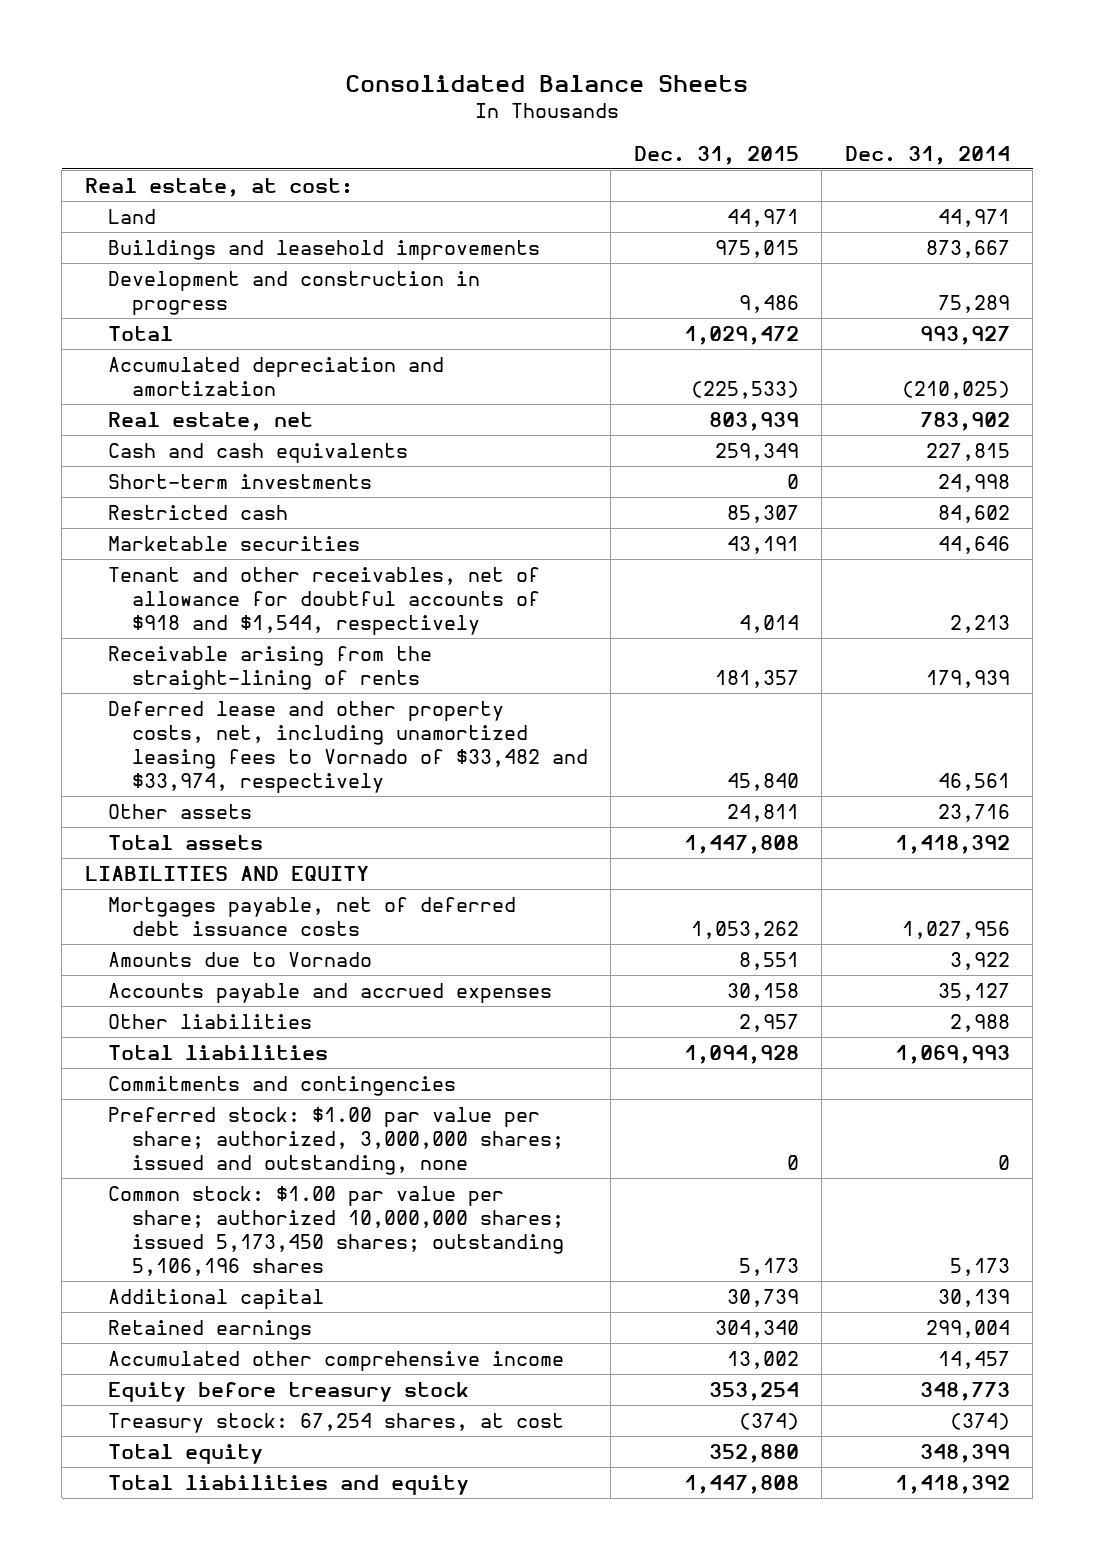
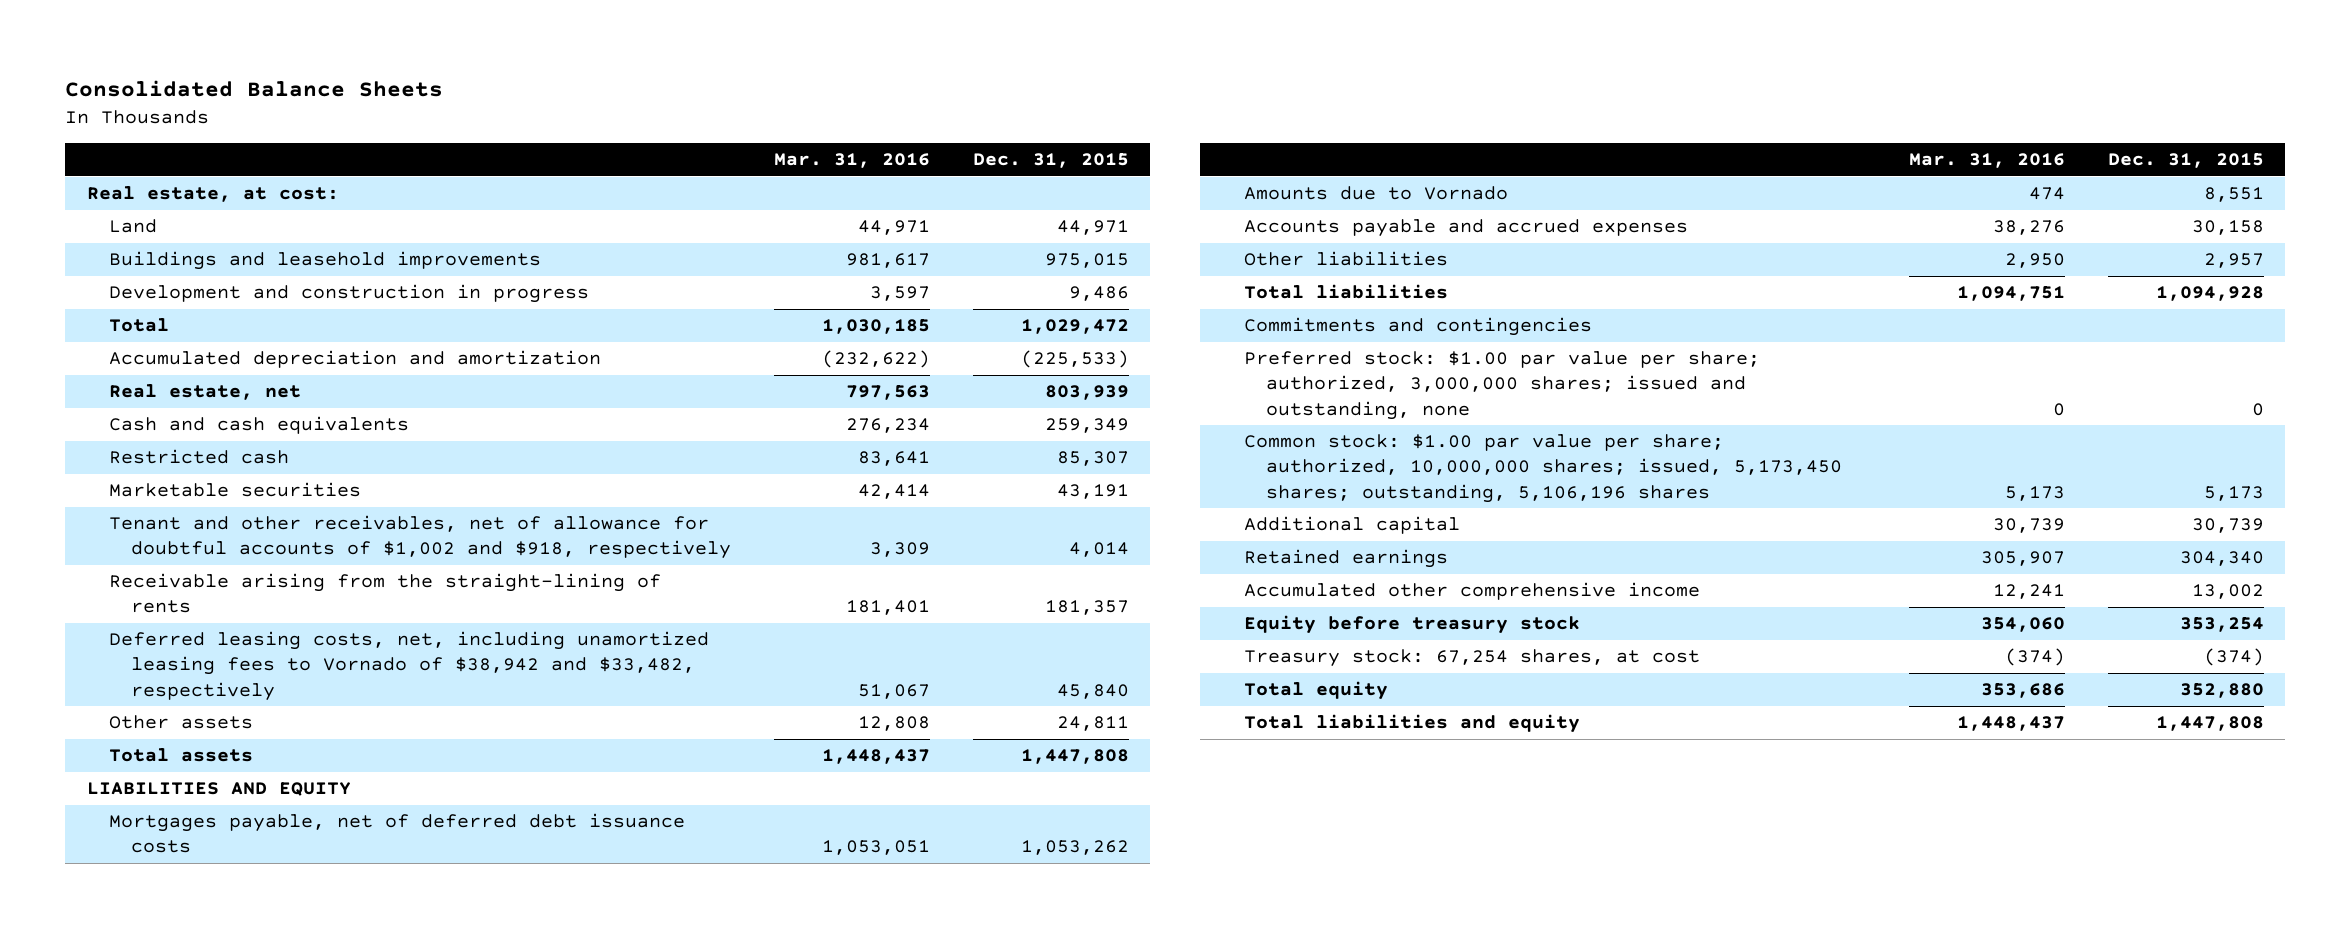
[844,145,1010,165] Dec. 31, 2014 -> none
none -> [773,153,930,169] Mar. 31, 2016
[108,474,373,490] Short-term investments -> none
[108,567,541,636] Tenant and other receivables, net of allowance for doubtful accounts of $918 and $1,544, respectively -> [108,515,731,560] Tenant and other receivables, net of allowance for doubtful accounts of $1,002 and $918, respectively
[108,701,588,794] Deferred lease and other property costs, net, including unamortized leasing fees to Vornado of $33,482 and $33,974, respectively -> [108,631,709,701] Deferred leasing costs, net, including unamortized leasing fees to Vornado of $38,942 and $33,482, respectively
[108,1186,564,1277] Common stock: $1.00 par value per share; authorized 10,000,000 shares; issued 5,173,450 shares; outstanding 5,106,196 shares -> [1243,434,1843,503] Common stock: $1.00 par value per share; authorized, 10,000,000 shares; issued, 5,173,450 shares; outstanding, 5,106,196 shares

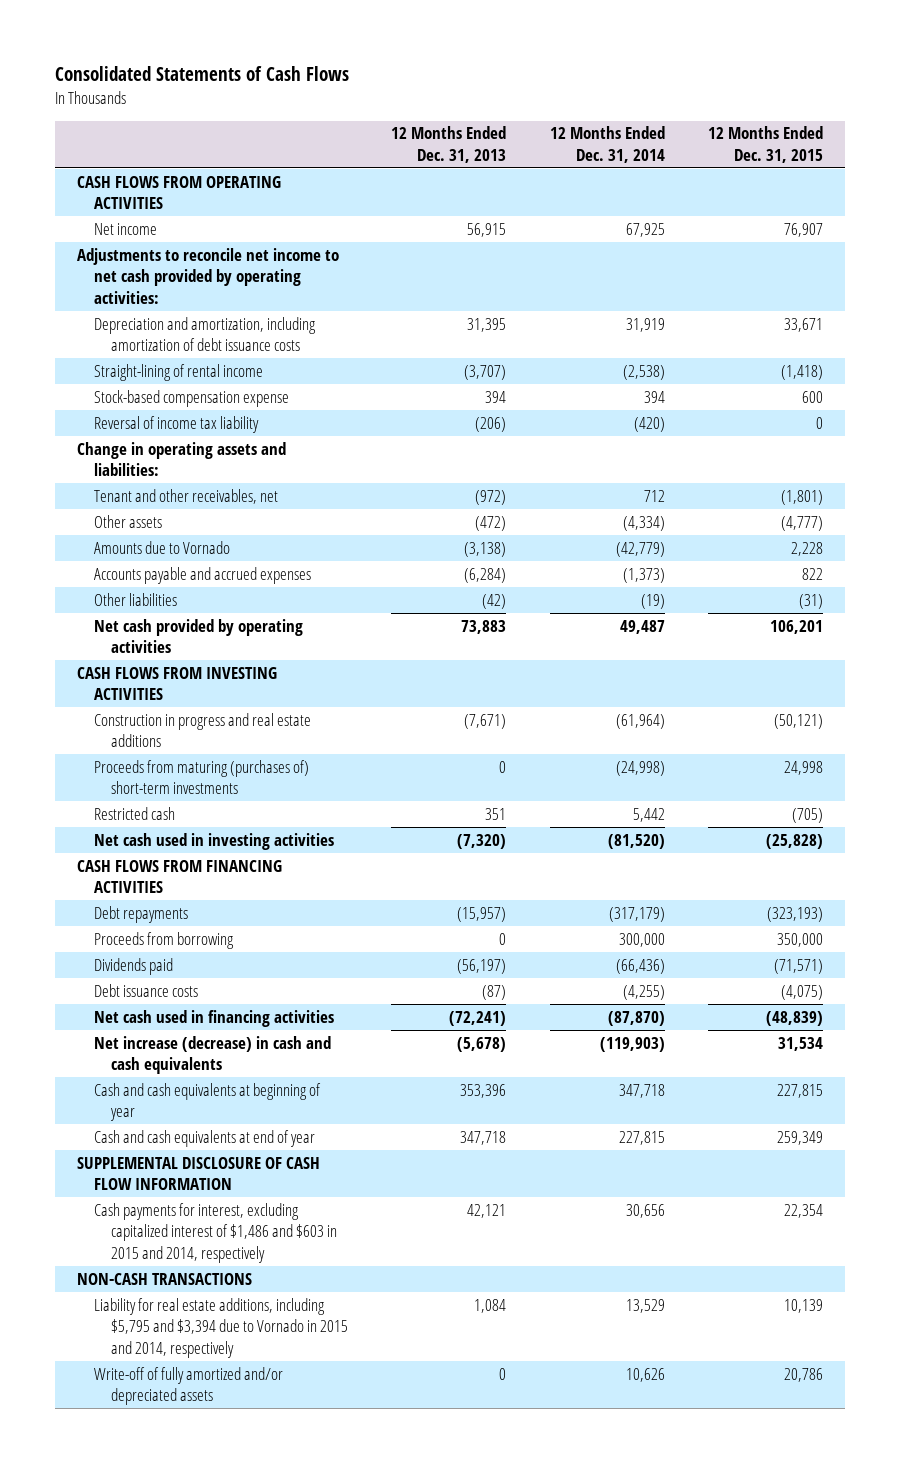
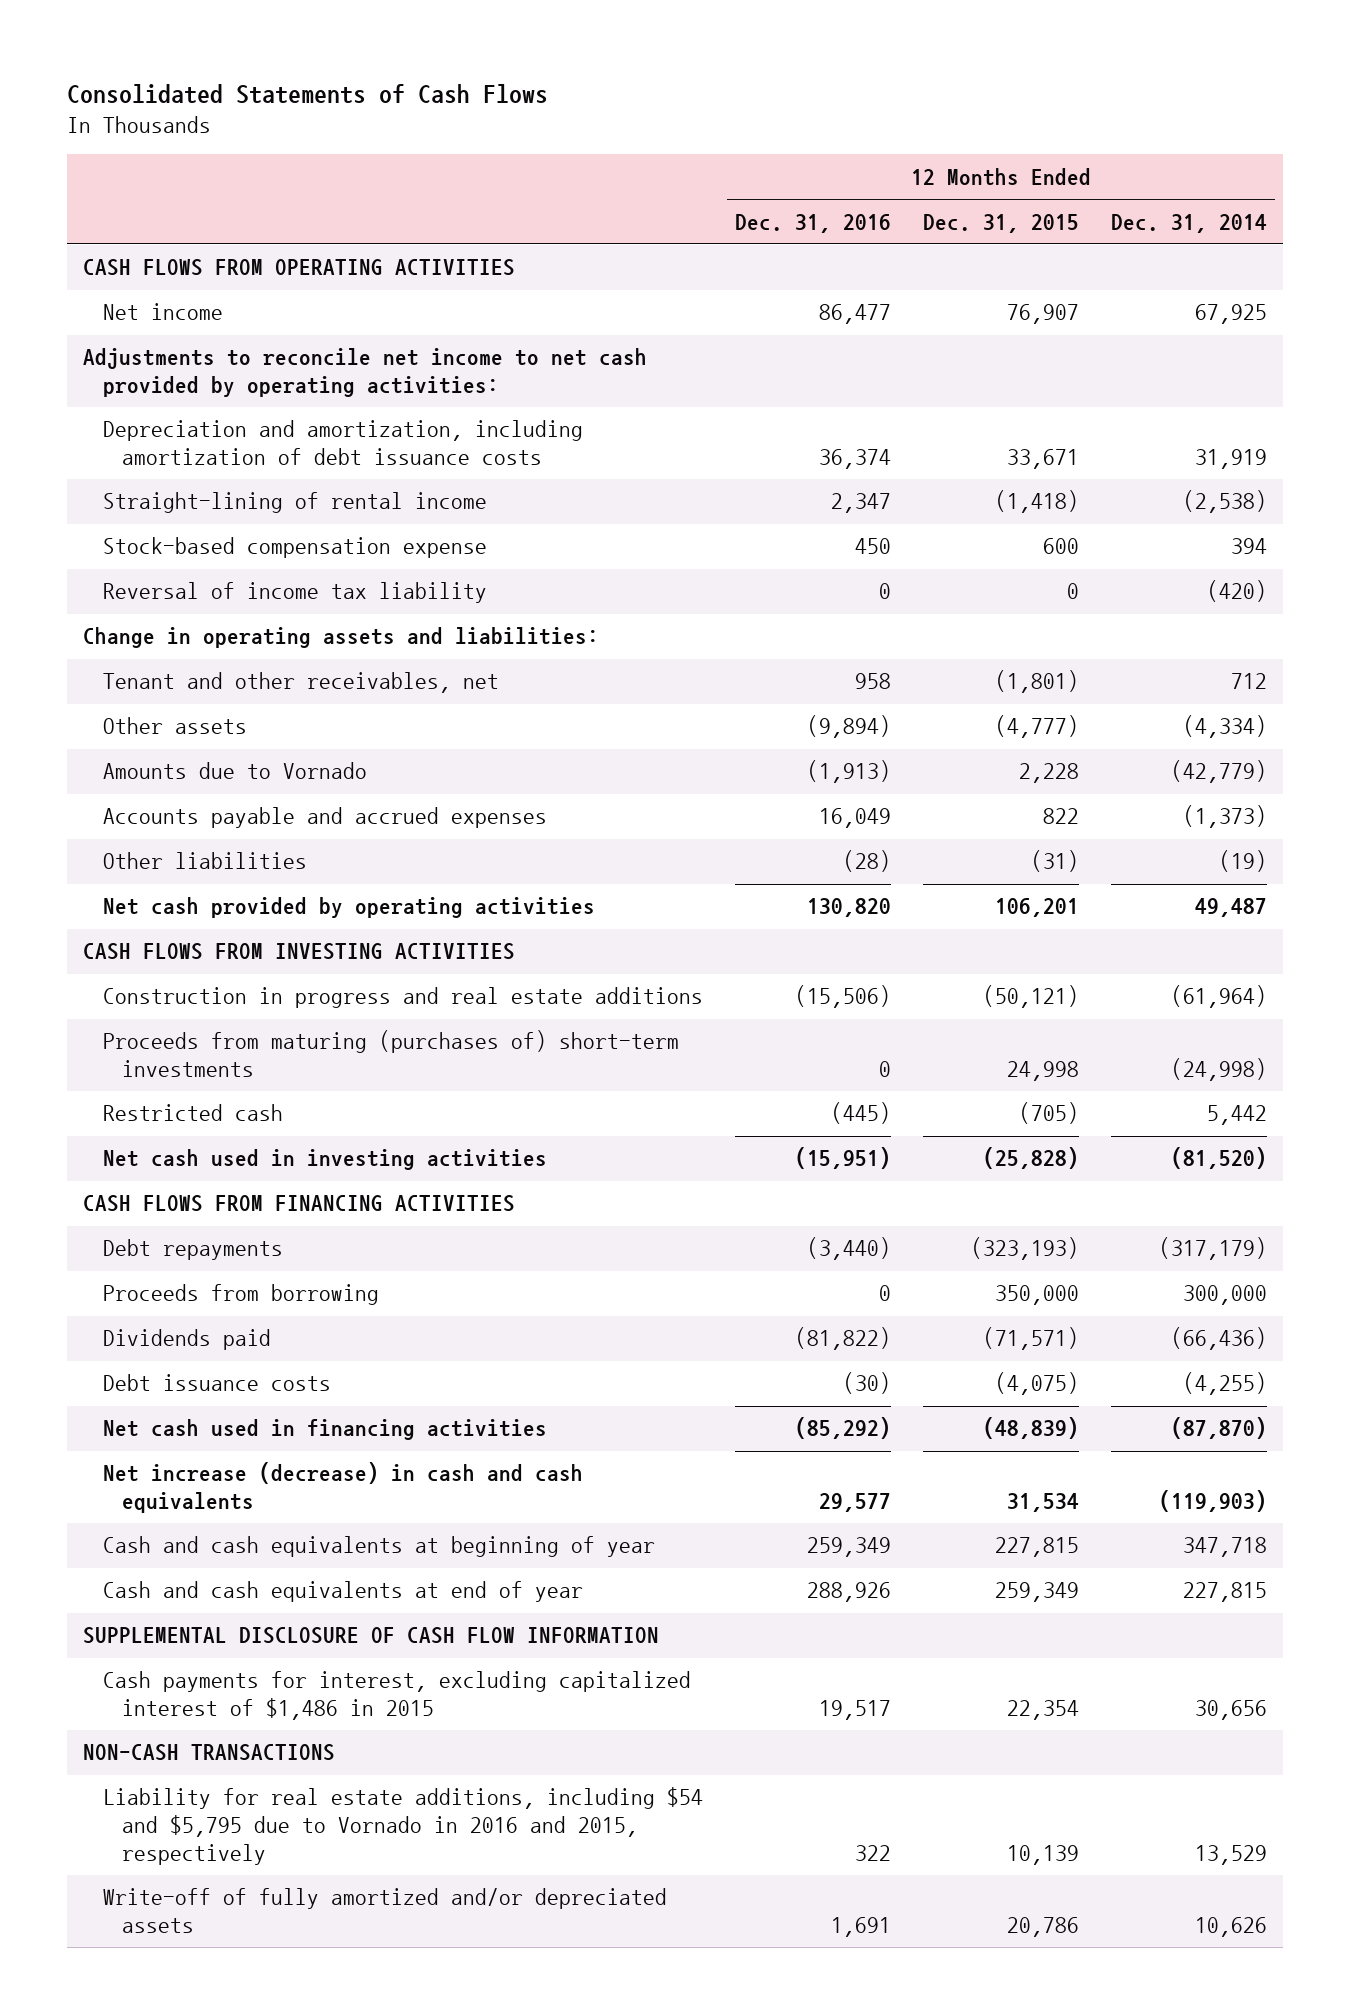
[391,126,507,163] 12 Months Ended Dec. 31, 2013 -> none
none -> [734,213,891,233] Dec. 31, 2016
[93,1202,337,1263] Cash payments for interest, excluding capitalized interest of $1,486 and $603 in 2015 and 2014, respectively -> [102,1671,691,1721] Cash payments for interest, excluding capitalized interest of $1,486 in 2015
[93,1297,348,1358] Liability for real estate additions, including $5,795 and $3,394 due to Vornado in 2015 and 2014, respectively -> [102,1787,703,1866] Liability for real estate additions, including $54 and $5,795 due to Vornado in 2016 and 2015, respectively

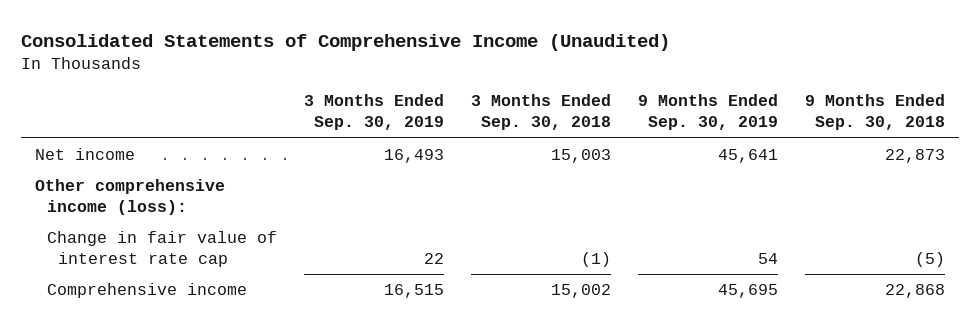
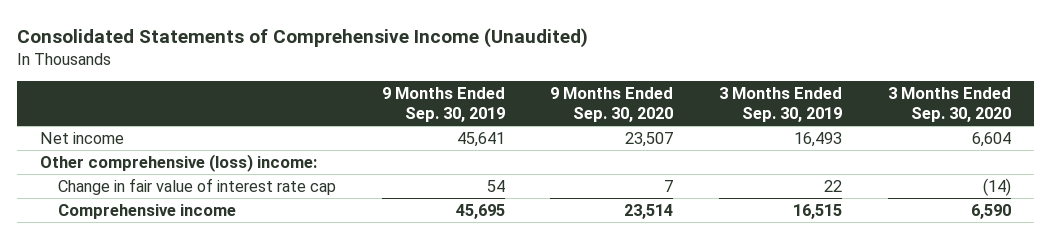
[470,94,611,131] 3 Months Ended Sep. 30, 2018 -> none
[805,94,946,131] 9 Months Ended Sep. 30, 2018 -> none
none -> [550,86,674,122] 9 Months Ended Sep. 30, 2020
none -> [887,86,1011,122] 3 Months Ended Sep. 30, 2020
[34,179,225,216] Other comprehensive income (loss): -> [40,153,318,172] Other comprehensive (loss) income:

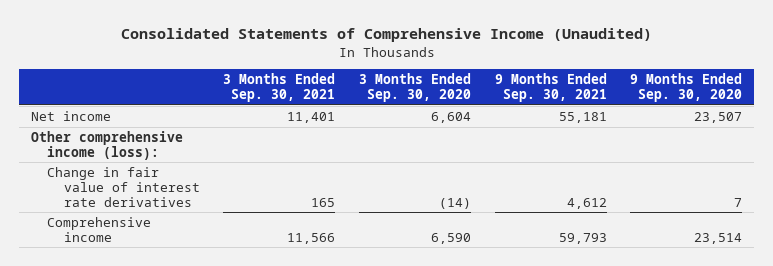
[381,86,505,122] 9 Months Ended Sep. 30, 2019 -> none
[719,86,843,122] 3 Months Ended Sep. 30, 2019 -> none
none -> [223,73,336,103] 3 Months Ended Sep. 30, 2021
none -> [494,73,607,103] 9 Months Ended Sep. 30, 2021
[40,153,318,172] Other comprehensive (loss) income: -> [31,130,184,160] Other comprehensive income (loss):
[58,177,337,195] Change in fair value of interest rate cap -> [47,166,200,207] Change in fair value of interest rate derivatives

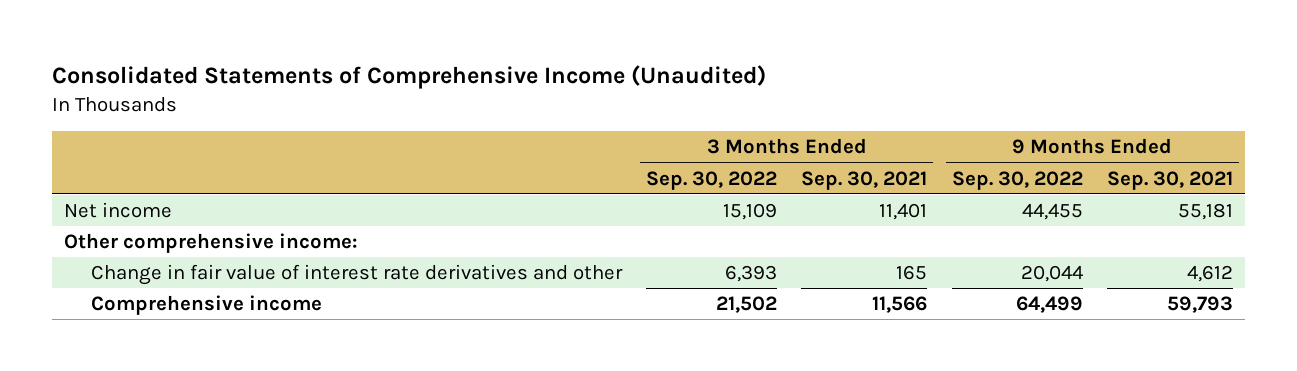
[359,73,472,103] 3 Months Ended Sep. 30, 2020 -> none
[630,73,743,103] 9 Months Ended Sep. 30, 2020 -> none
none -> [646,170,778,190] Sep. 30, 2022
none -> [951,170,1083,190] Sep. 30, 2022
[31,130,184,160] Other comprehensive income (loss): -> [63,233,358,254] Other comprehensive income:
[47,166,200,207] Change in fair value of interest rate derivatives -> [90,264,623,286] Change in fair value of interest rate derivatives and other

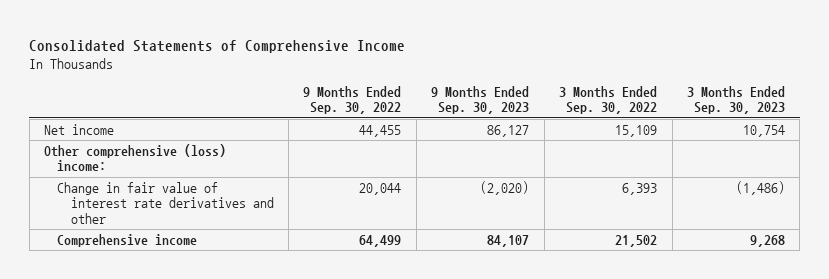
[51,65,766,90] Consolidated Statements of Comprehensive Income (Unaudited) -> [29,39,406,53] Consolidated Statements of Comprehensive Income
[801,170,928,190] Sep. 30, 2021 -> none
[1106,170,1233,190] Sep. 30, 2021 -> none
none -> [431,85,530,115] 9 Months Ended Sep. 30, 2023
none -> [686,85,785,115] 3 Months Ended Sep. 30, 2023
[63,233,358,254] Other comprehensive income: -> [44,143,227,172] Other comprehensive (loss) income:

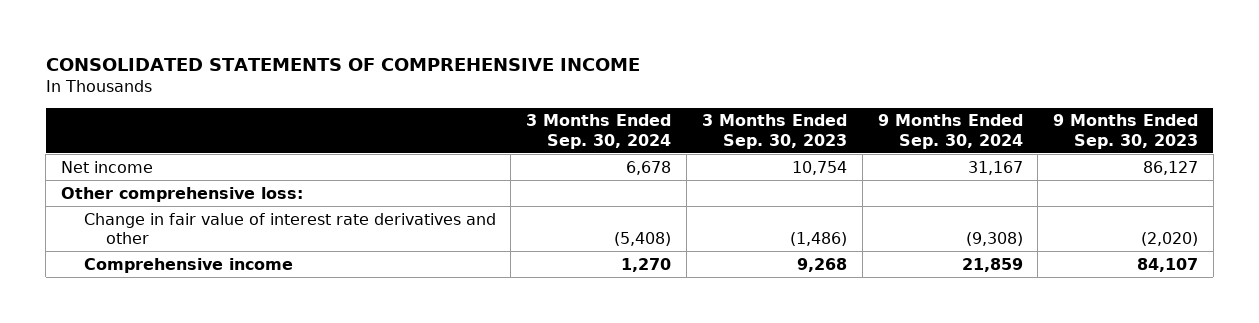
[29,39,406,53] Consolidated Statements of Comprehensive Income -> [45,57,640,71] CONSOLIDATED STATEMENTS OF COMPREHENSIVE INCOME
[303,85,402,115] 9 Months Ended Sep. 30, 2022 -> none
[559,85,658,115] 3 Months Ended Sep. 30, 2022 -> none
none -> [526,114,672,149] 3 Months Ended Sep. 30, 2024
none -> [877,114,1023,149] 9 Months Ended Sep. 30, 2024
[44,143,227,172] Other comprehensive (loss) income: -> [61,186,304,202] Other comprehensive loss:

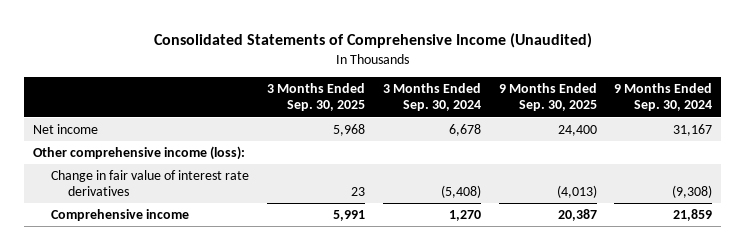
[45,57,640,71] CONSOLIDATED STATEMENTS OF COMPREHENSIVE INCOME -> [153,33,592,49] Consolidated Statements of Comprehensive Income (Unaudited)
[701,114,847,149] 3 Months Ended Sep. 30, 2023 -> none
[1053,114,1199,149] 9 Months Ended Sep. 30, 2023 -> none
none -> [266,83,365,112] 3 Months Ended Sep. 30, 2025
none -> [498,83,597,112] 9 Months Ended Sep. 30, 2025
[61,186,304,202] Other comprehensive loss: -> [33,146,246,161] Other comprehensive income (loss):
[83,212,496,244] Change in fair value of interest rate derivatives and other -> [50,170,249,197] Change in fair value of interest rate derivatives

